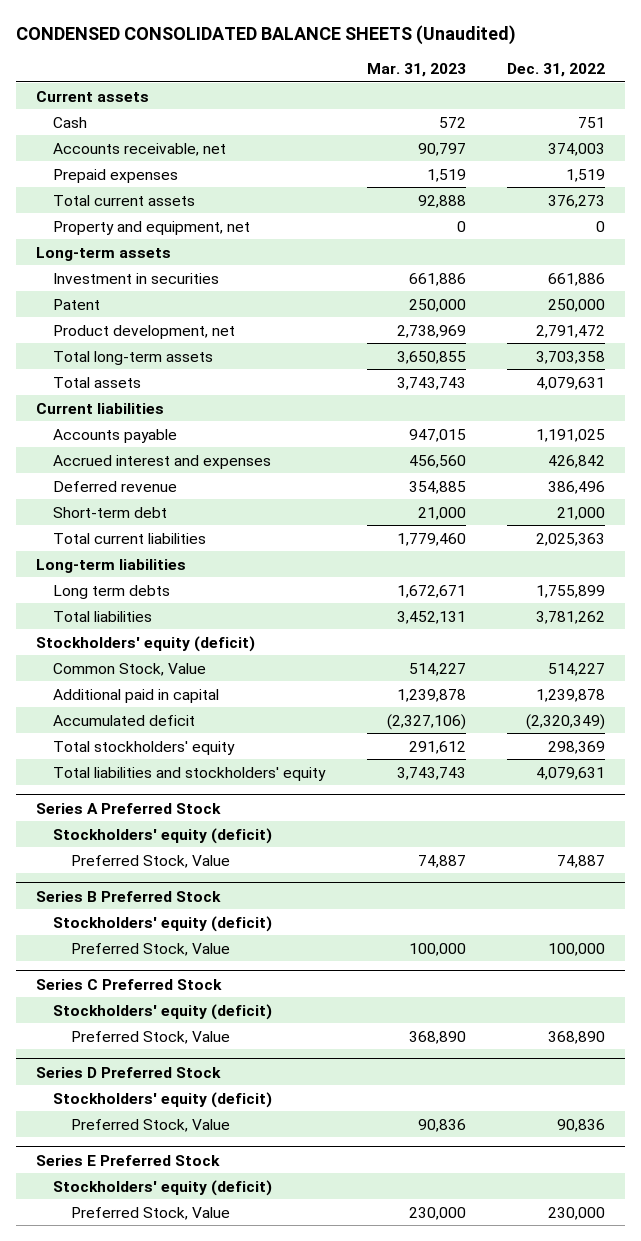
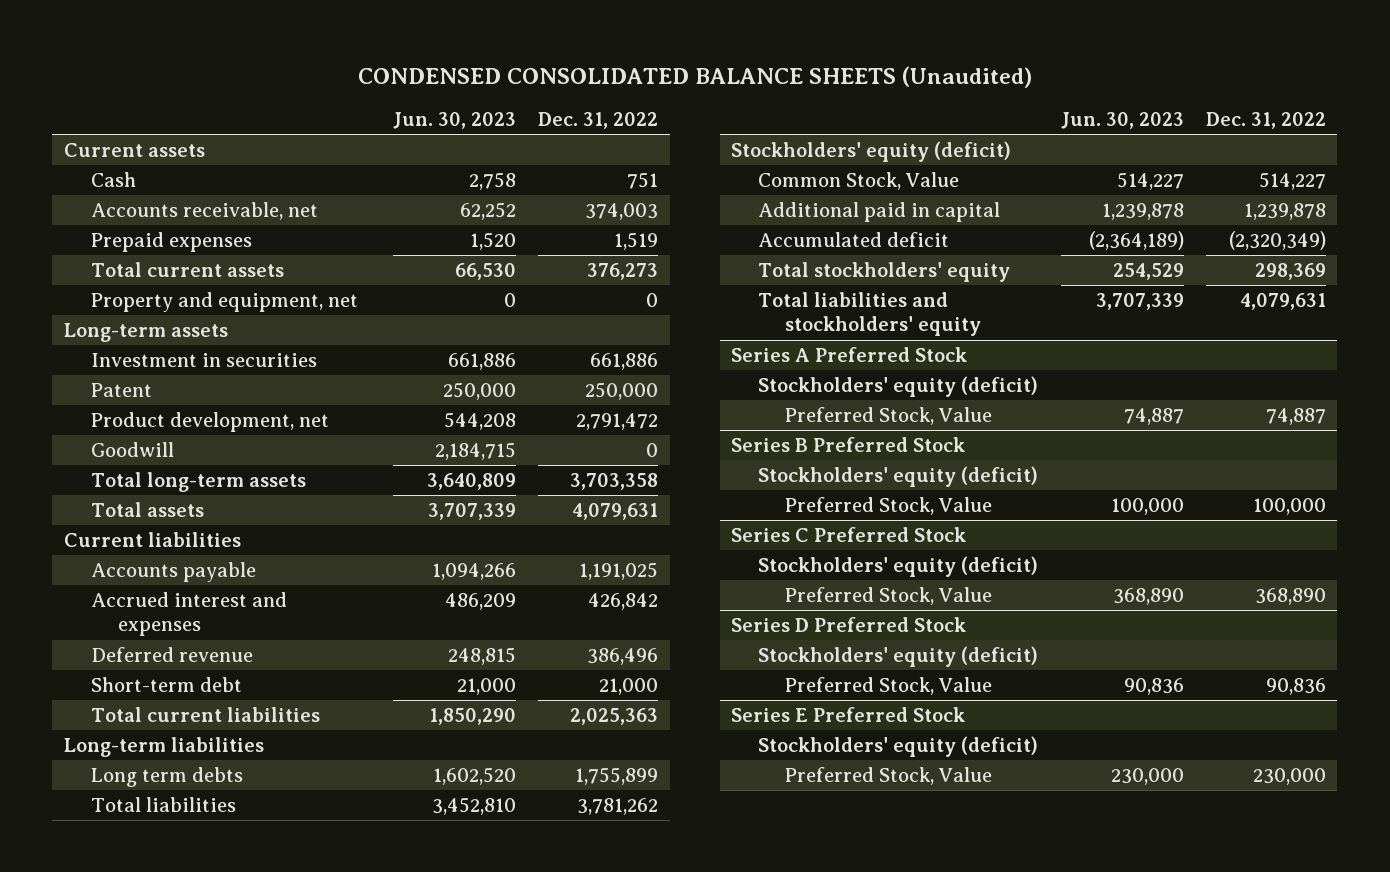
[366,63,466,78] Mar. 31, 2023 -> none
none -> [392,111,516,129] Jun. 30, 2023
none -> [90,442,174,458] Goodwill

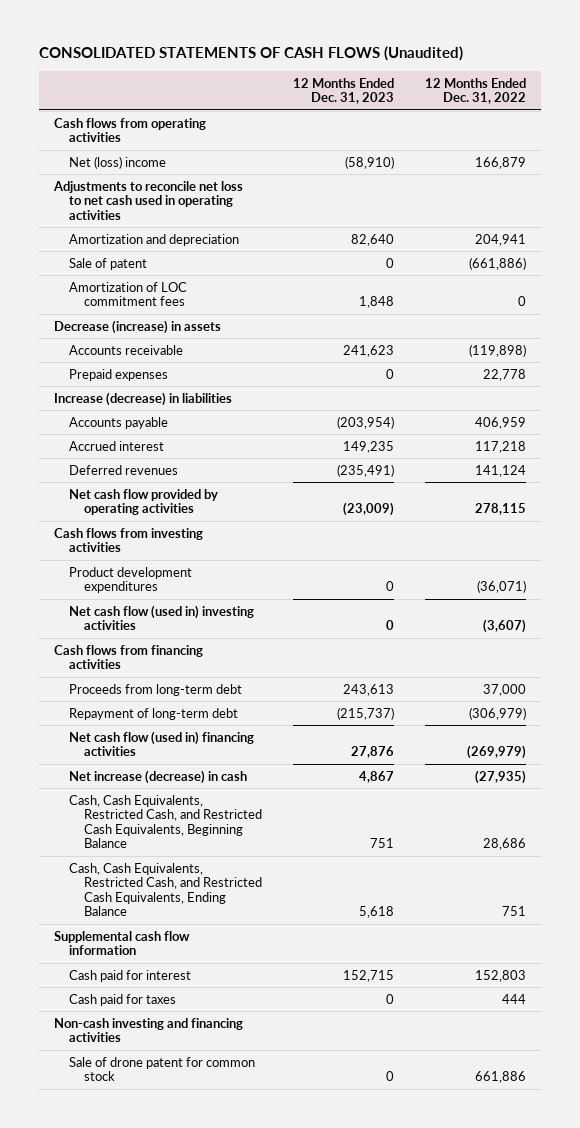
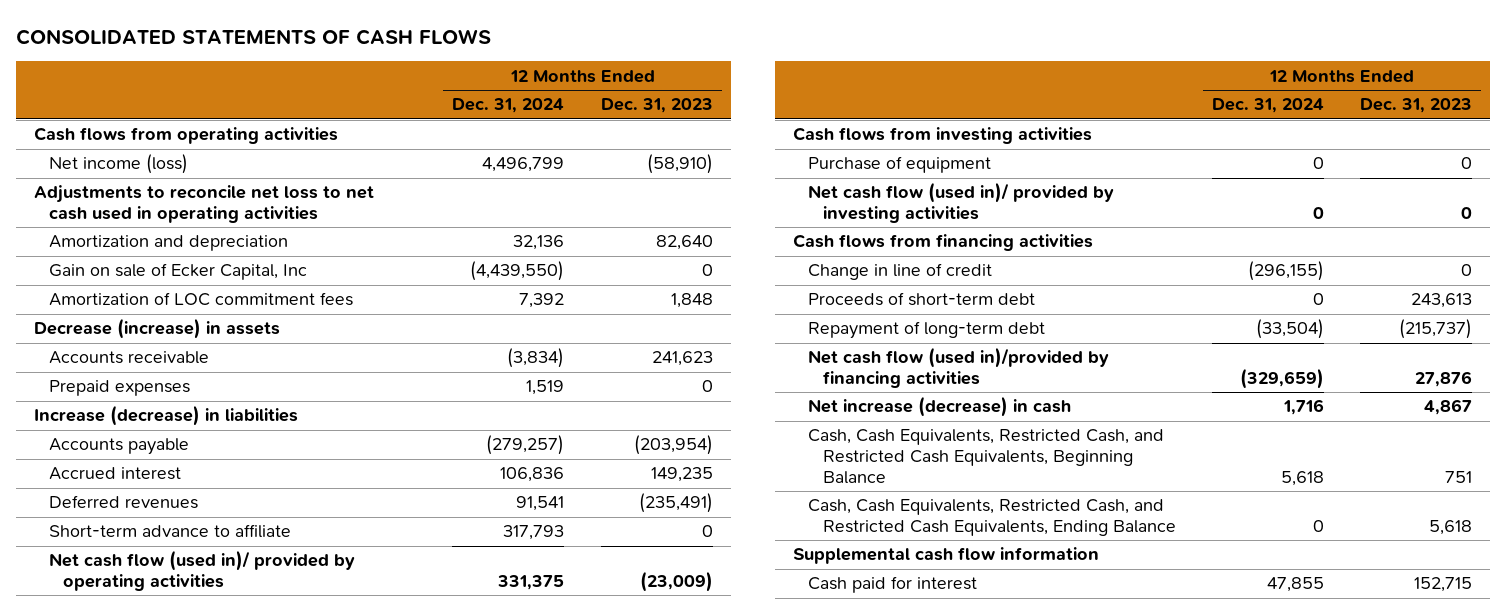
[38,46,463,62] CONSOLIDATED STATEMENTS OF CASH FLOWS (Unaudited) -> [15,28,491,45] CONSOLIDATED STATEMENTS OF CASH FLOWS
[424,77,526,105] 12 Months Ended Dec. 31, 2022 -> none
none -> [452,98,565,114] Dec. 31, 2024
[69,155,167,169] Net (loss) income -> [48,154,188,175] Net income (loss)
[69,257,148,270] Sale of patent -> none
none -> [48,263,307,281] Gain on sale of Ecker Capital, Inc
none -> [48,524,291,539] Short-term advance to affiliate
[69,488,219,516] Net cash flow provided by operating activities -> [48,550,355,591] Net cash flow (used in)/ provided by operating activities
[69,566,193,594] Product development expenditures -> none
none -> [808,156,992,174] Purchase of equipment
[69,604,255,631] Net cash flow (used in) investing activities -> [808,182,1115,223] Net cash flow (used in)/ provided by investing activities
none -> [808,263,993,281] Change in line of credit
[69,683,243,696] Proceeds from long-term debt -> [808,292,1036,307] Proceeds of short-term debt
[69,730,255,757] Net cash flow (used in) financing activities -> [808,347,1110,388] Net cash flow (used in)/provided by financing activities
[69,993,177,1006] Cash paid for taxes -> none
[54,1017,244,1043] Non-cash investing and financing activities -> none
[69,1056,256,1082] Sale of drone patent for common stock -> none

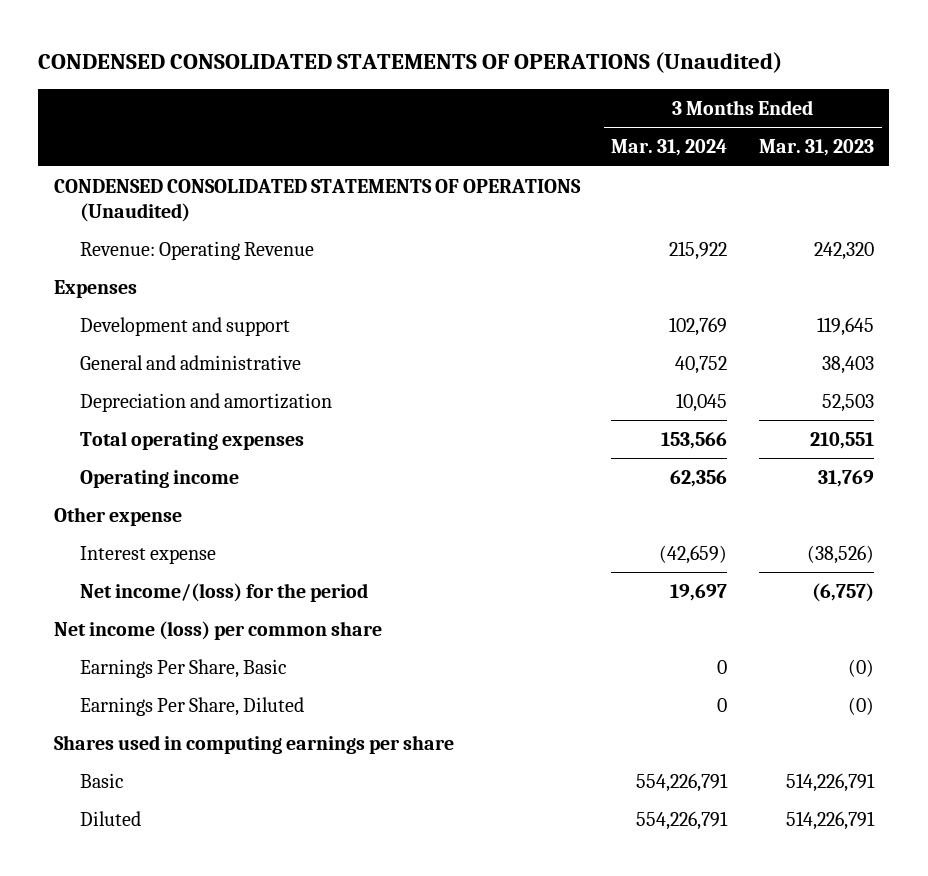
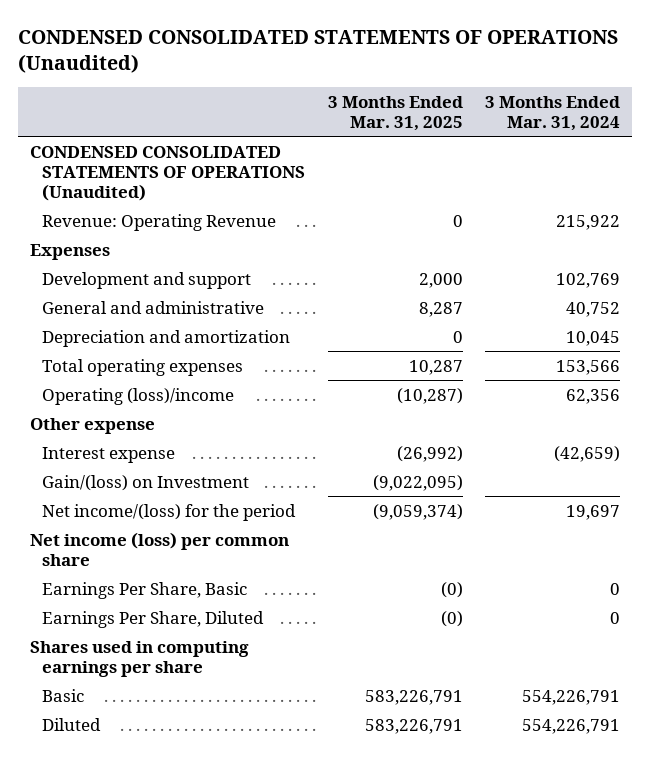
[758,139,874,157] Mar. 31, 2023 -> none
none -> [327,95,463,131] 3 Months Ended Mar. 31, 2025
[79,469,239,488] Operating income -> [42,387,235,405] Operating (loss)/income
none -> [42,474,250,491] Gain/(loss) on Investment

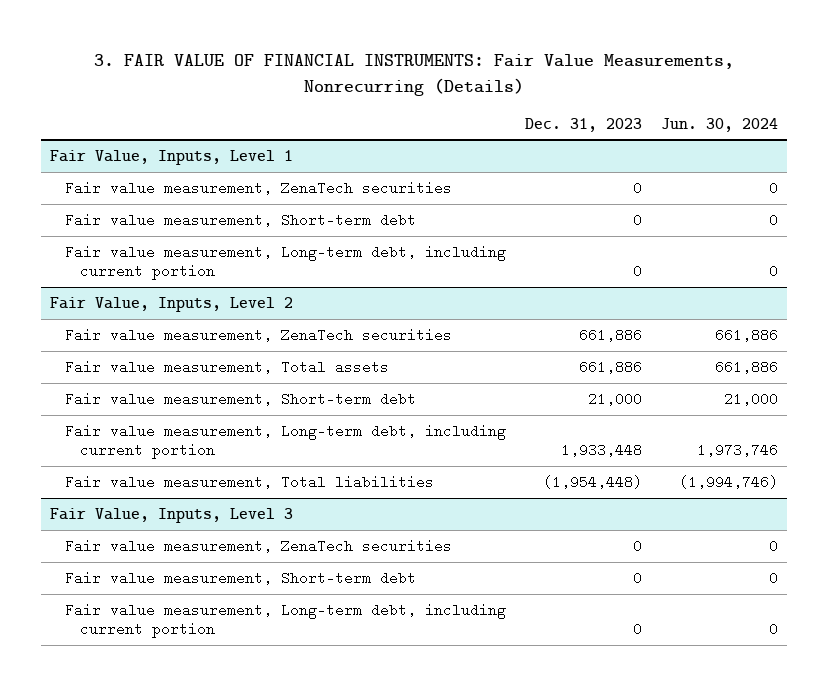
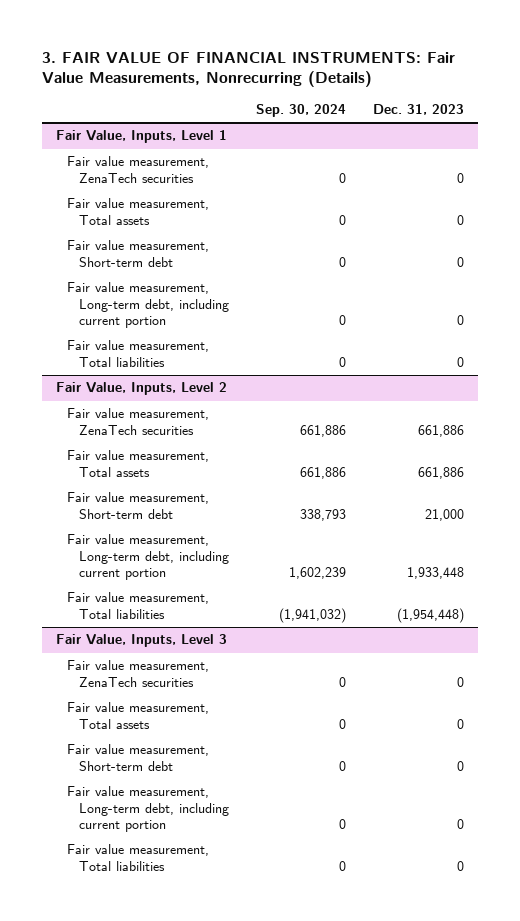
[660,117,778,132] Jun. 30, 2024 -> none
none -> [255,104,346,118] Sep. 30, 2024
none -> [67,198,210,225] Fair value measurement, Total assets
none -> [67,340,210,367] Fair value measurement, Total liabilities
none -> [67,702,210,729] Fair value measurement, Total assets
none -> [67,844,210,871] Fair value measurement, Total liabilities

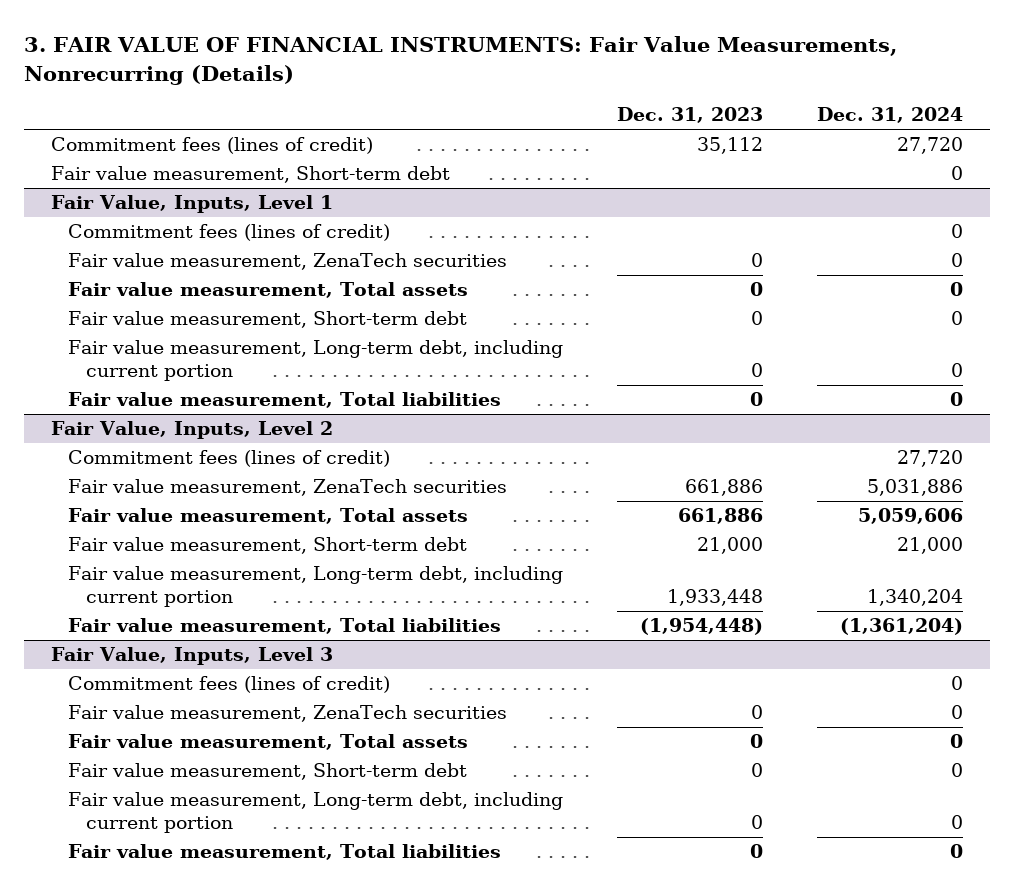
[255,104,346,118] Sep. 30, 2024 -> none
none -> [816,107,963,124] Dec. 31, 2024
none -> [50,137,373,155] Commitment fees (lines of credit)
none -> [50,166,450,184] Fair value measurement, Short-term debt
none -> [68,224,391,242] Commitment fees (lines of credit)
none -> [68,450,391,468] Commitment fees (lines of credit)
none -> [68,676,391,694] Commitment fees (lines of credit)

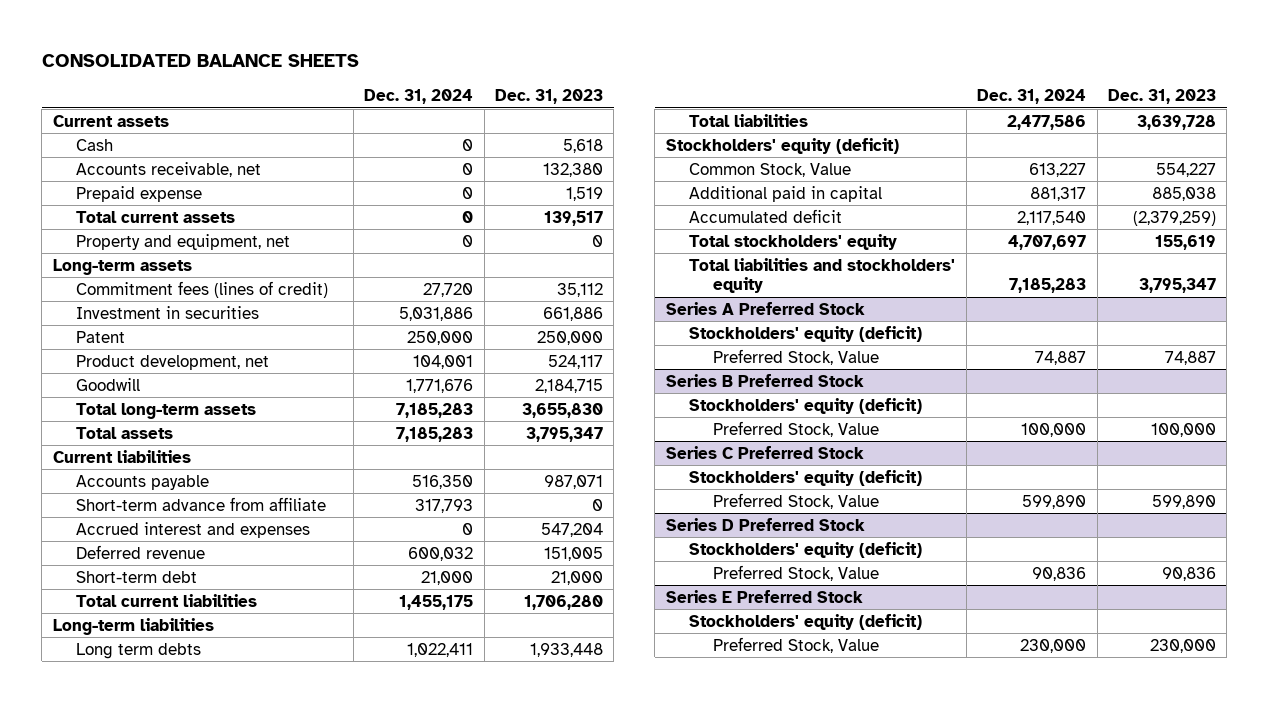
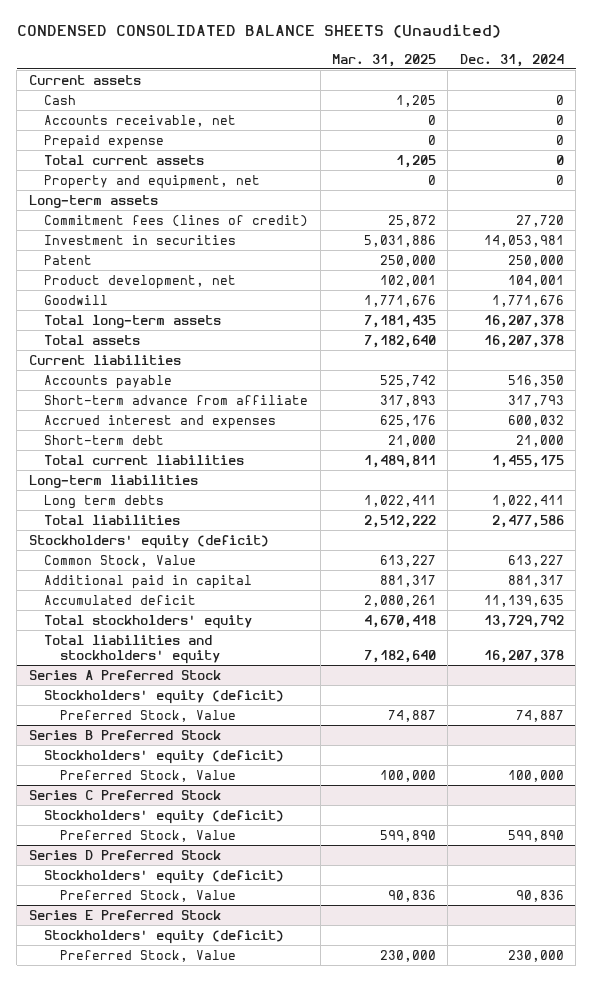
[41,54,359,68] CONSOLIDATED BALANCE SHEETS -> [16,24,501,39] CONDENSED CONSOLIDATED BALANCE SHEETS (Unaudited)
[494,89,603,105] Dec. 31, 2023 -> none
none -> [332,53,437,67] Mar. 31, 2025
[399,306,474,321] 5,031,886 -> [483,234,564,247] 14,053,981
[396,402,474,418] 7,185,283 -> [483,314,564,328] 16,207,378
[396,426,474,442] 7,185,283 -> [483,334,564,348] 16,207,378
[76,544,206,559] Deferred revenue -> none
[462,522,474,535] 0 -> [507,414,564,427] 600,032
[1017,210,1087,225] 2,117,540 -> [483,594,564,607] 11,139,635
[1008,234,1087,250] 4,707,697 -> [483,614,564,628] 13,729,792
[1009,278,1087,294] 7,185,283 -> [483,650,564,664] 16,207,378

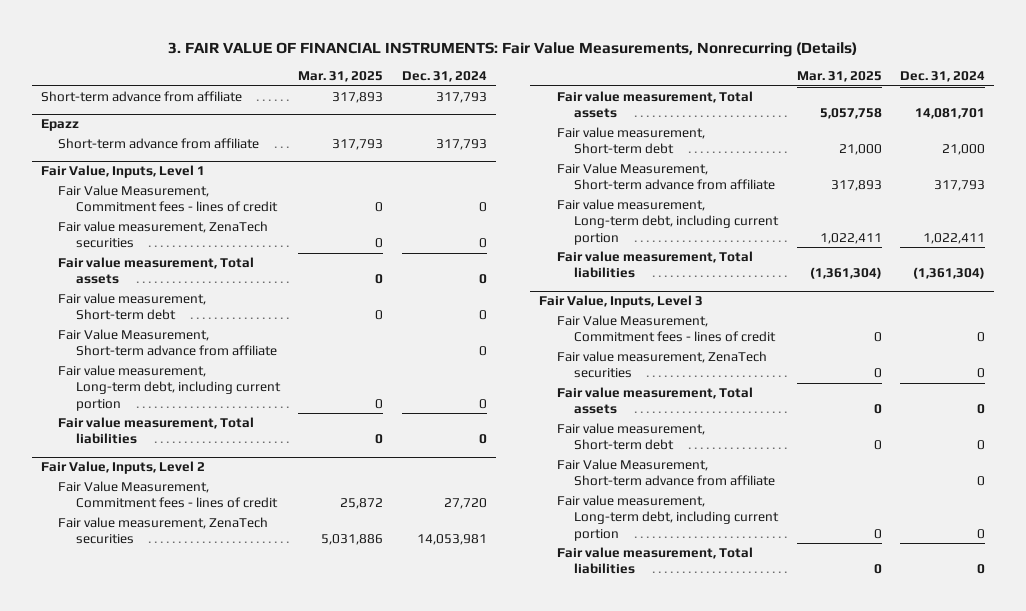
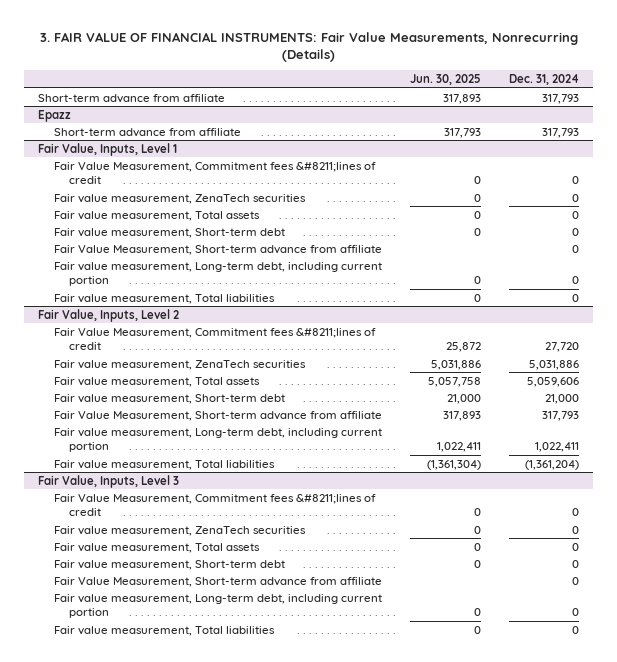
[298,71,384,83] Mar. 31, 2025 -> none
none -> [409,74,481,86] Jun. 30, 2025
[58,185,278,213] Fair Value Measurement, Commitment fees - lines of credit -> [53,161,376,185] Fair Value Measurement, Commitment fees &#8211;lines of credit
[58,481,278,509] Fair Value Measurement, Commitment fees - lines of credit -> [53,327,376,351] Fair Value Measurement, Commitment fees &#8211;lines of credit
[416,534,487,546] 14,053,981 -> [529,359,580,370] 5,031,886
[915,108,986,120] 14,081,701 -> [527,376,580,387] 5,059,606
[913,267,986,280] (1,361,304) -> [525,459,580,470] (1,361,204)
[556,315,777,343] Fair Value Measurement, Commitment fees - lines of credit -> [53,493,376,517] Fair Value Measurement, Commitment fees &#8211;lines of credit

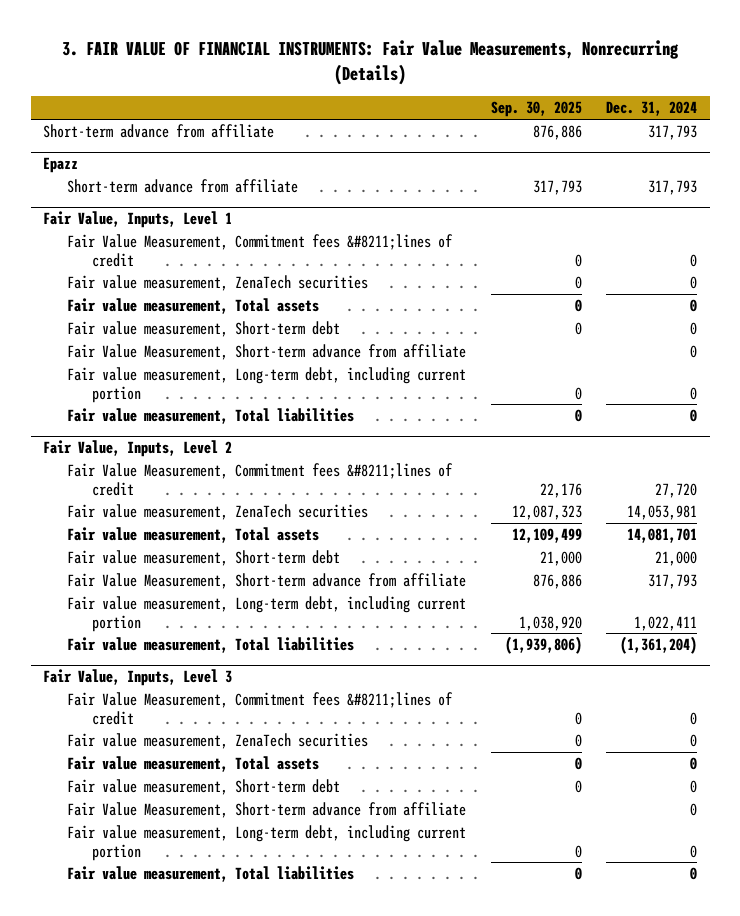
[409,74,481,86] Jun. 30, 2025 -> none
none -> [490,101,582,118] Sep. 30, 2025
[529,359,580,370] 5,031,886 -> [627,505,698,521] 14,053,981
[527,376,580,387] 5,059,606 -> [627,528,698,544] 14,081,701

